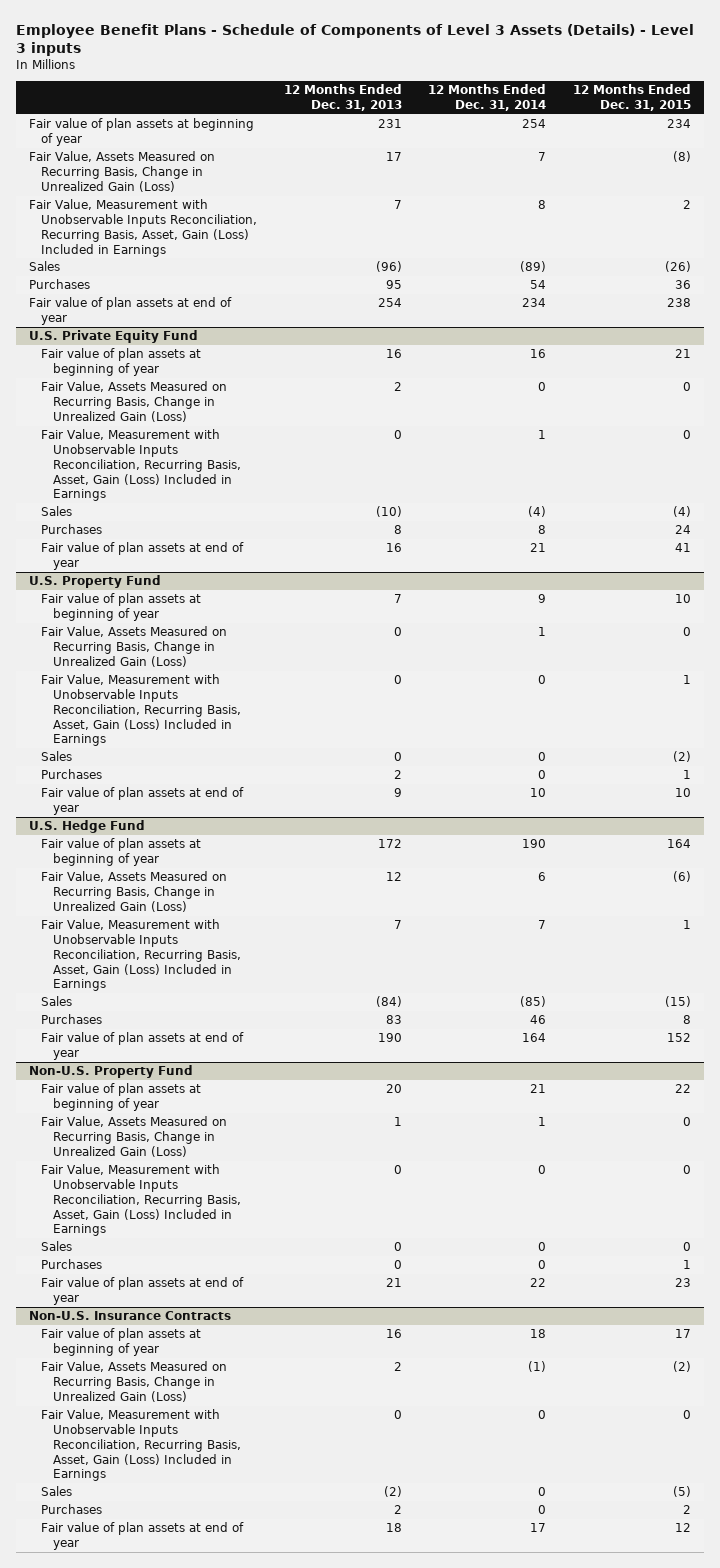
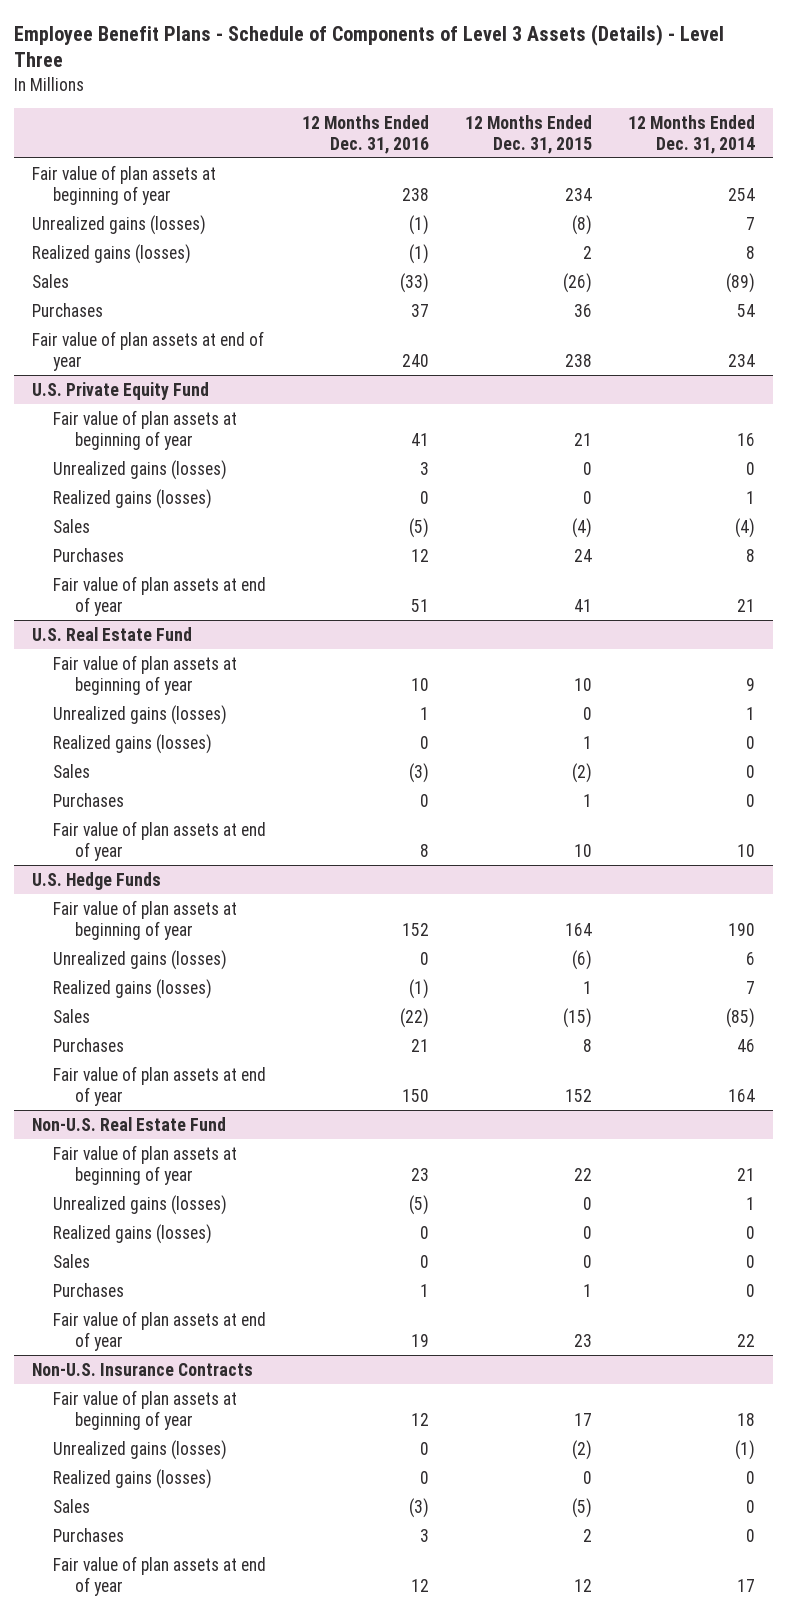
[16,23,695,57] Employee Benefit Plans - Schedule of Components of Level 3 Assets (Details) - Level 3 inputs -> [13,23,724,68] Employee Benefit Plans - Schedule of Components of Level 3 Assets (Details) - Level Three
[283,84,402,112] 12 Months Ended Dec. 31, 2013 -> none
none -> [302,114,430,154] 12 Months Ended Dec. 31, 2016
[29,151,216,192] Fair Value, Assets Measured on Recurring Basis, Change in Unrealized Gain (Loss) -> [31,214,206,235] Unrealized gains (losses)
[29,199,258,257] Fair Value, Measurement with Unobservable Inputs Reconciliation, Recurring Basis, Asset, Gain (Loss) Included in Earnings -> [31,243,191,264] Realized gains (losses)
[41,381,228,422] Fair Value, Assets Measured on Recurring Basis, Change in Unrealized Gain (Loss) -> [53,459,228,480] Unrealized gains (losses)
[41,429,242,502] Fair Value, Measurement with Unobservable Inputs Reconciliation, Recurring Basis, Asset, Gain (Loss) Included in Earnings -> [53,488,213,509] Realized gains (losses)
[29,575,162,589] U.S. Property Fund -> [31,626,192,641] U.S. Real Estate Fund
[41,626,228,667] Fair Value, Assets Measured on Recurring Basis, Change in Unrealized Gain (Loss) -> [53,704,228,725] Unrealized gains (losses)
[41,674,242,747] Fair Value, Measurement with Unobservable Inputs Reconciliation, Recurring Basis, Asset, Gain (Loss) Included in Earnings -> [53,733,213,754] Realized gains (losses)
[29,820,146,834] U.S. Hedge Fund -> [31,871,161,890] U.S. Hedge Funds
[41,871,228,912] Fair Value, Assets Measured on Recurring Basis, Change in Unrealized Gain (Loss) -> [53,949,228,970] Unrealized gains (losses)
[41,919,242,992] Fair Value, Measurement with Unobservable Inputs Reconciliation, Recurring Basis, Asset, Gain (Loss) Included in Earnings -> [53,978,213,999] Realized gains (losses)
[29,1065,194,1079] Non-U.S. Property Fund -> [31,1116,226,1131] Non-U.S. Real Estate Fund
[41,1116,228,1157] Fair Value, Assets Measured on Recurring Basis, Change in Unrealized Gain (Loss) -> [53,1194,228,1215] Unrealized gains (losses)
[41,1164,242,1237] Fair Value, Measurement with Unobservable Inputs Reconciliation, Recurring Basis, Asset, Gain (Loss) Included in Earnings -> [53,1223,213,1244] Realized gains (losses)
[41,1361,228,1402] Fair Value, Assets Measured on Recurring Basis, Change in Unrealized Gain (Loss) -> [53,1439,228,1460] Unrealized gains (losses)
[41,1409,242,1482] Fair Value, Measurement with Unobservable Inputs Reconciliation, Recurring Basis, Asset, Gain (Loss) Included in Earnings -> [53,1468,213,1489] Realized gains (losses)

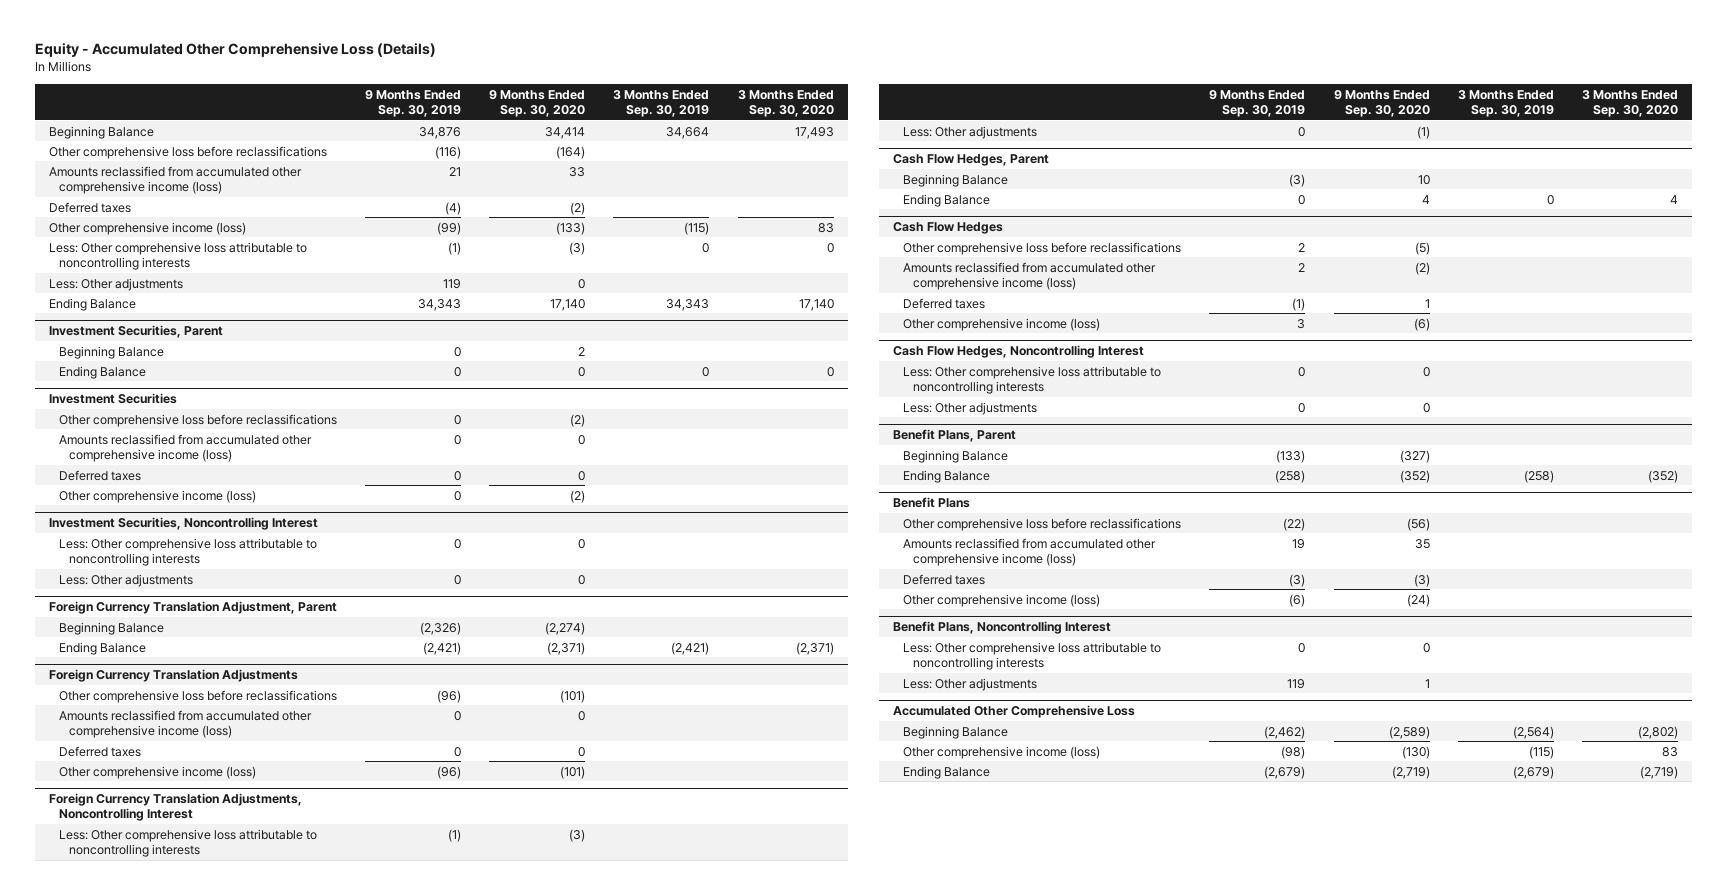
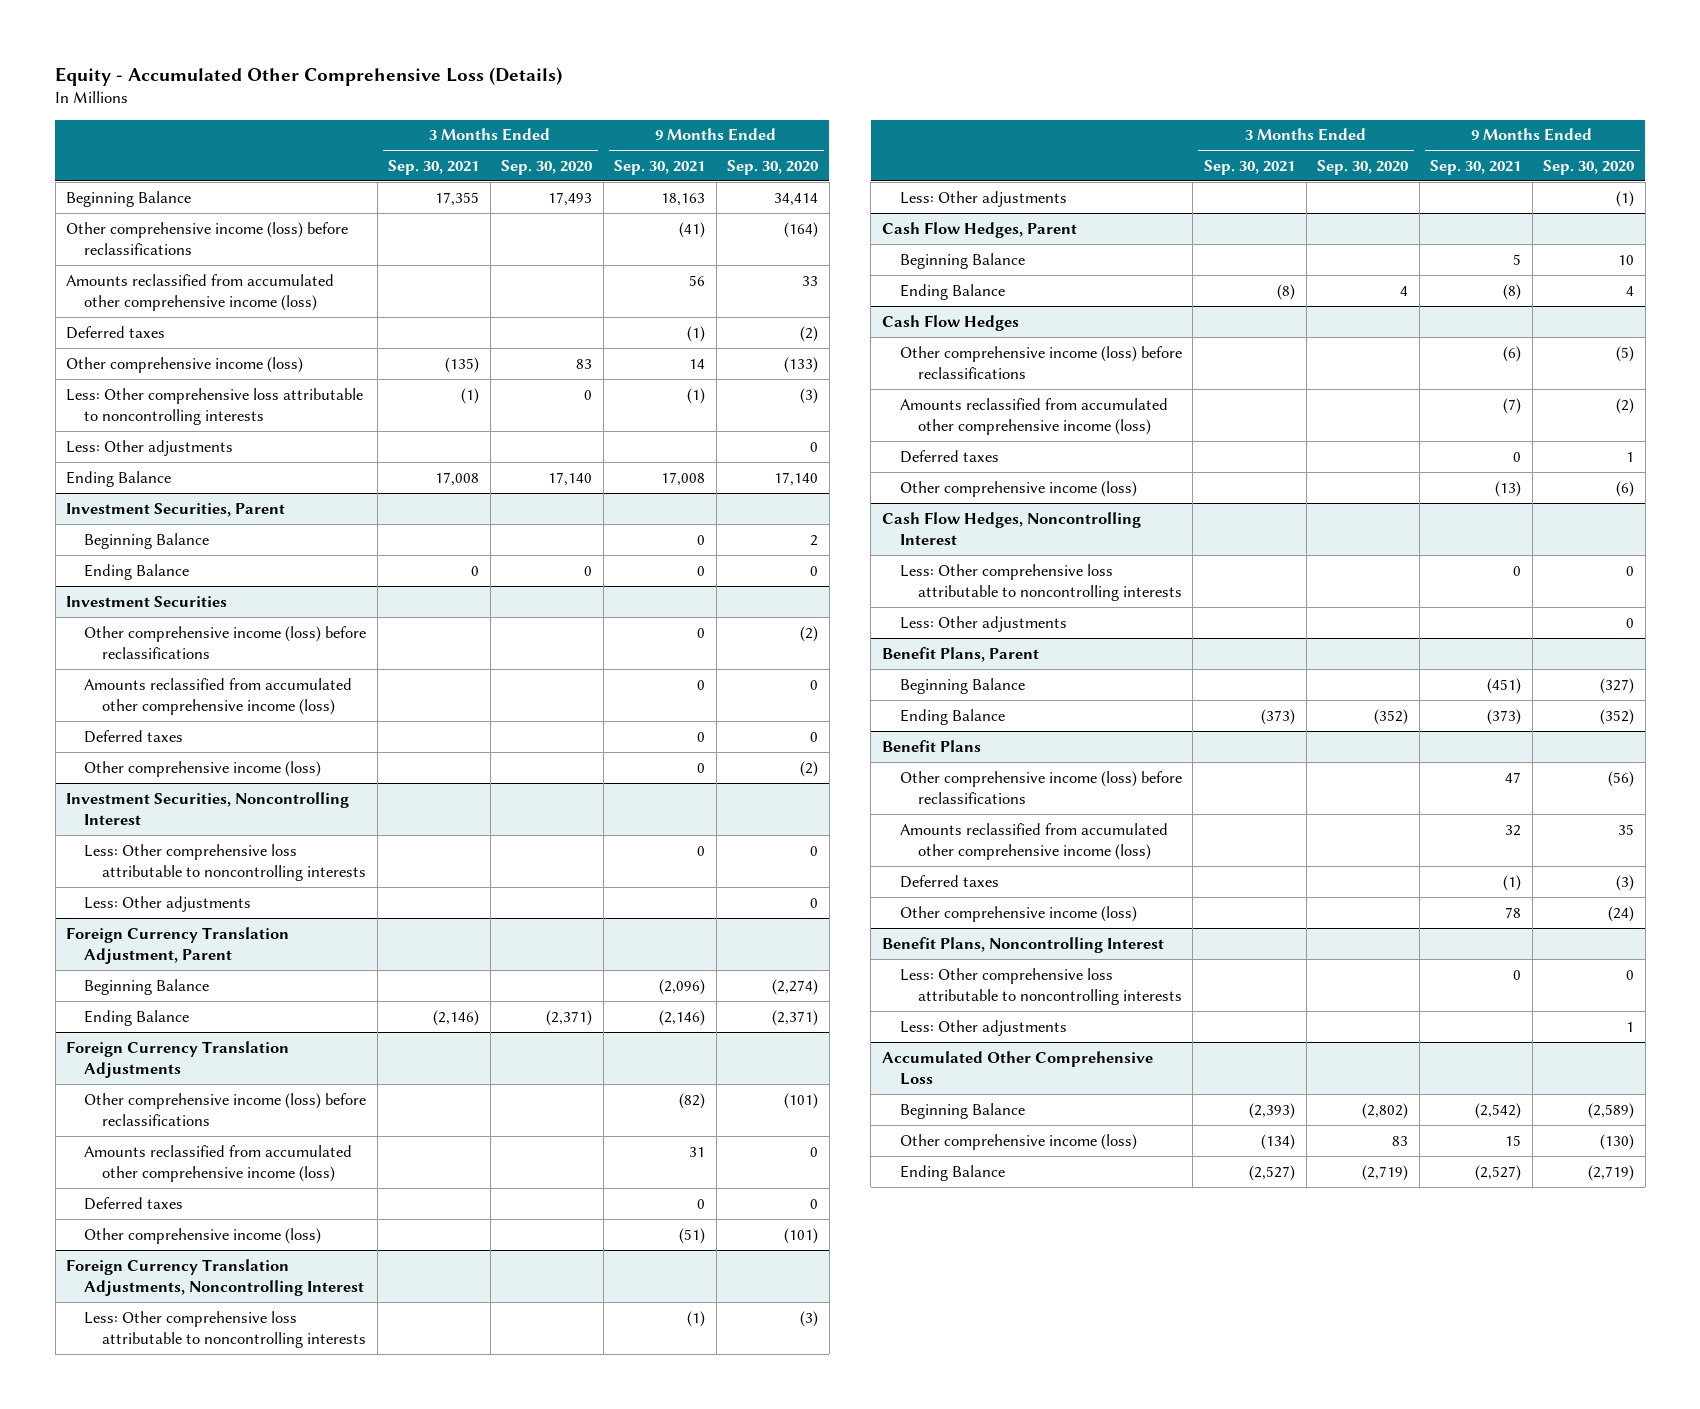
[365,89,462,117] 9 Months Ended Sep. 30, 2019 -> none
[613,89,710,117] 3 Months Ended Sep. 30, 2019 -> none
none -> [388,159,480,175] Sep. 30, 2021
none -> [614,159,706,175] Sep. 30, 2021
[48,145,327,159] Other comprehensive loss before reclassifications -> [66,221,349,255] Other comprehensive income (loss) before reclassifications
[59,413,338,427] Other comprehensive loss before reclassifications -> [84,625,367,659] Other comprehensive income (loss) before reclassifications
[59,689,338,703] Other comprehensive loss before reclassifications -> [84,1092,367,1126] Other comprehensive income (loss) before reclassifications
[903,241,1182,255] Other comprehensive loss before reclassifications -> [899,345,1182,379] Other comprehensive income (loss) before reclassifications
[903,517,1182,531] Other comprehensive loss before reclassifications -> [899,770,1182,804] Other comprehensive income (loss) before reclassifications

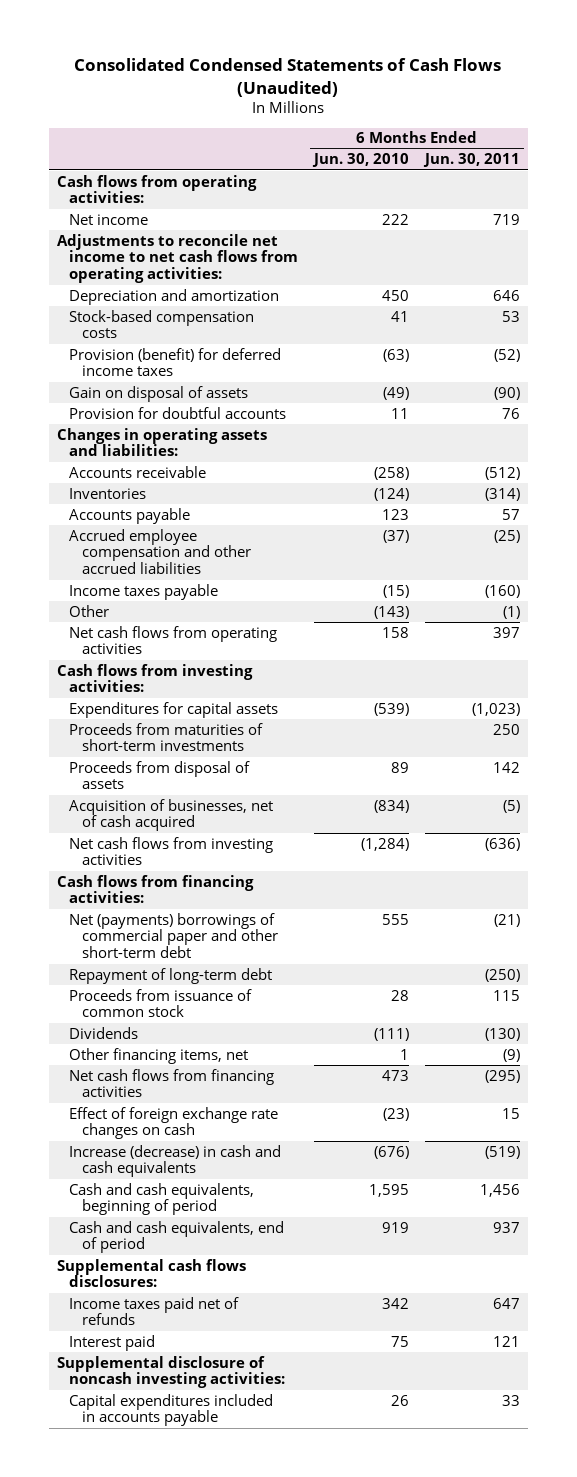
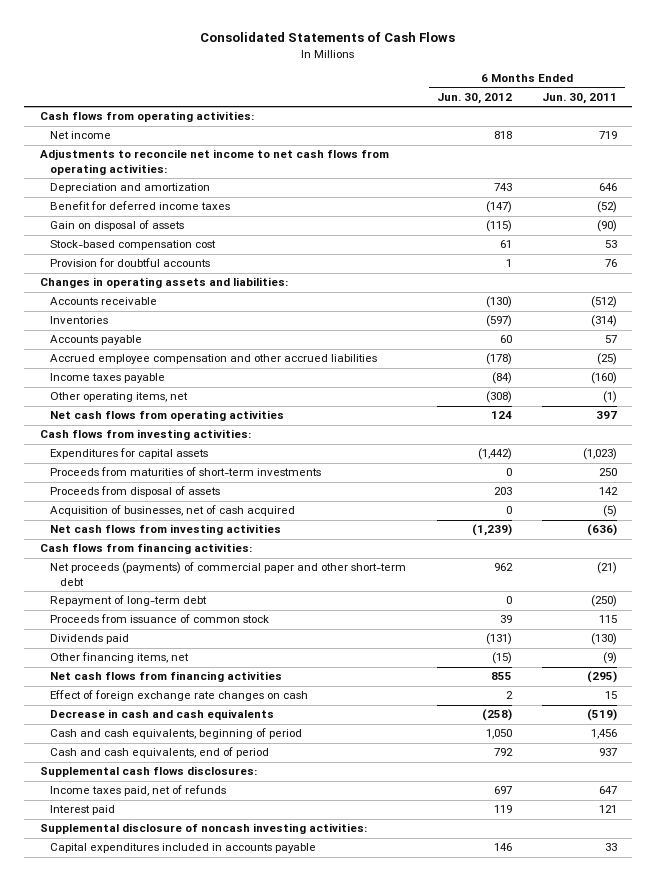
[74,58,502,97] Consolidated Condensed Statements of Cash Flows (Unaudited) -> [200,32,456,43] Consolidated Statements of Cash Flows
[312,153,410,168] Jun. 30, 2010 -> none
none -> [436,92,512,104] Jun. 30, 2012
[69,309,255,339] Stock-based compensation costs -> none
[69,347,282,377] Provision (benefit) for deferred income taxes -> [49,201,230,211] Benefit for deferred income taxes
none -> [49,240,216,251] Stock-based compensation cost
[69,604,110,617] Other -> [49,392,188,403] Other operating items, net
[69,912,278,959] Net (payments) borrowings of commercial paper and other short-term debt -> [49,562,406,586] Net proceeds (payments) of commercial paper and other short-term debt
[69,1026,139,1039] Dividends -> [49,634,129,645] Dividends paid
[69,1144,282,1178] Increase (decrease) in cash and cash equivalents -> [49,709,274,721] Decrease in cash and cash equivalents
[69,1296,240,1326] Income taxes paid net of refunds -> [49,785,226,797] Income taxes paid, net of refunds

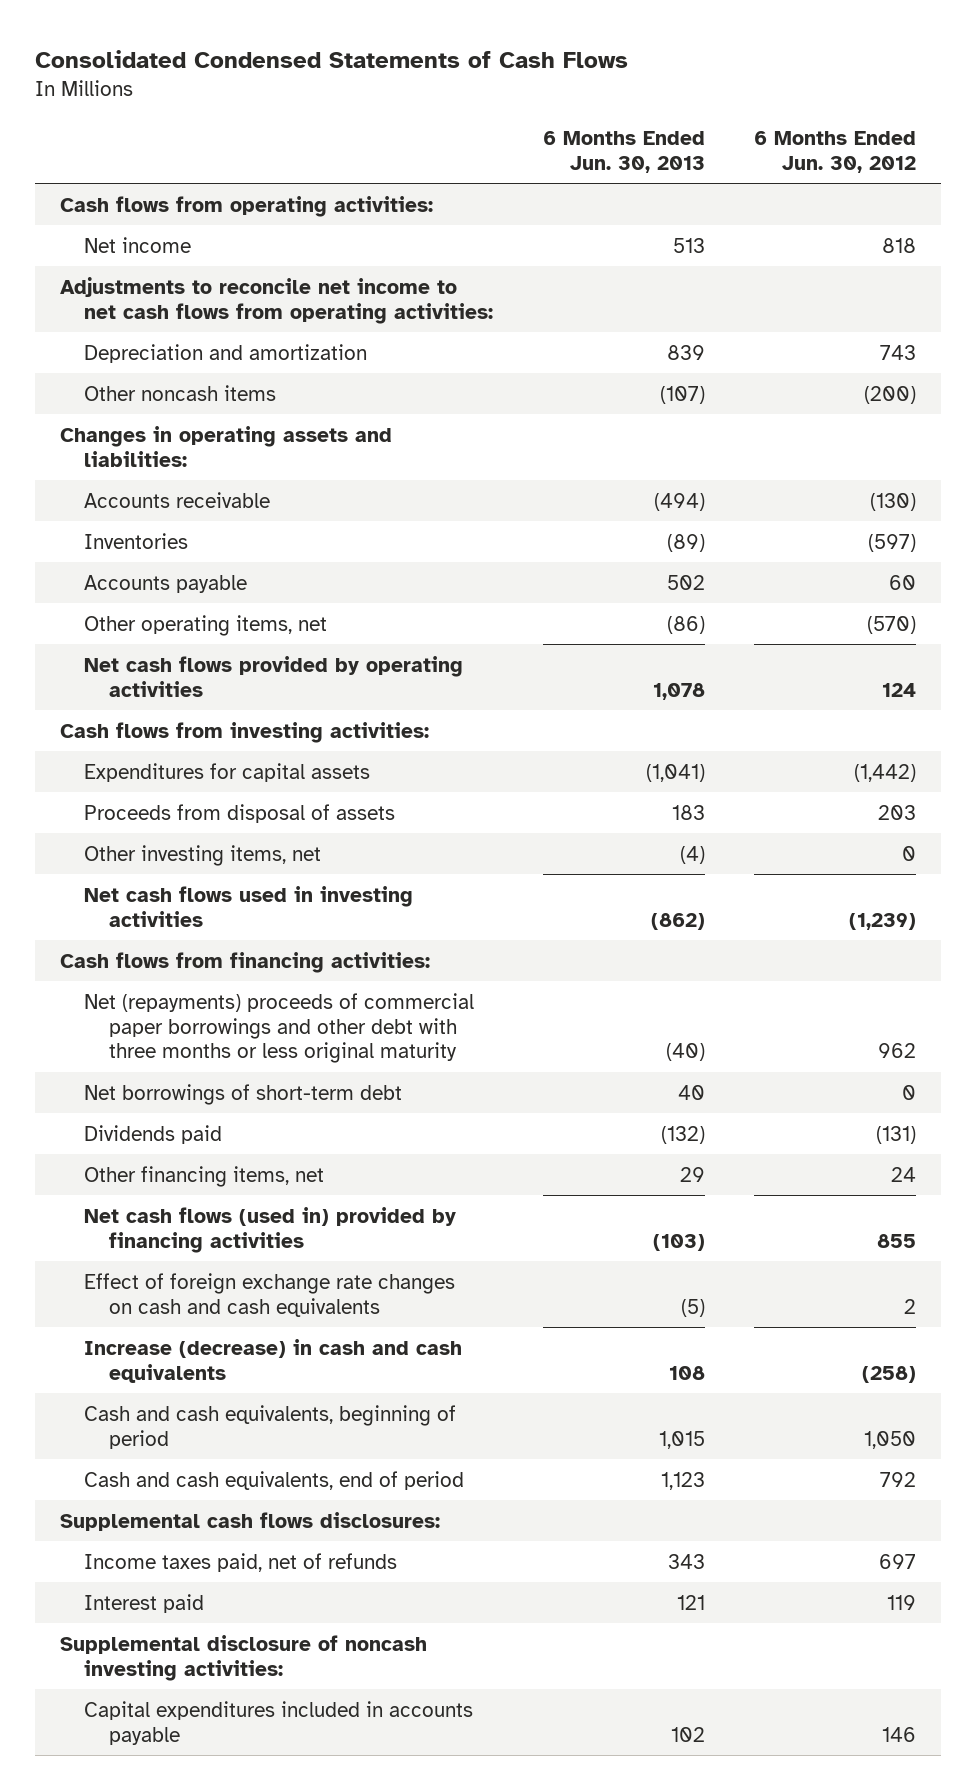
[200,32,456,43] Consolidated Statements of Cash Flows -> [35,49,629,68] Consolidated Condensed Statements of Cash Flows
[542,92,618,104] Jun. 30, 2011 -> none
none -> [542,131,705,173] 6 Months Ended Jun. 30, 2013
[49,201,230,211] Benefit for deferred income taxes -> none
[49,220,184,232] Gain on disposal of assets -> none
[49,240,216,251] Stock-based compensation cost -> none
[49,258,210,268] Provision for doubtful accounts -> none
none -> [84,384,277,401] Other noncash items
[49,354,377,365] Accrued employee compensation and other accrued liabilities -> none
[49,373,165,384] Income taxes payable -> none
[485,391,512,404] (308) -> [867,615,917,634] (570)
[49,410,284,422] Net cash flows from operating activities -> [84,655,464,697] Net cash flows provided by operating activities
[49,467,321,477] Proceeds from maturities of short-term investments -> none
[49,505,295,517] Acquisition of businesses, net of cash acquired -> none
none -> [84,844,322,866] Other investing items, net
[49,524,281,536] Net cash flows from investing activities -> [84,885,414,927] Net cash flows used in investing activities
[49,595,207,607] Repayment of long-term debt -> none
[49,614,269,624] Proceeds from issuance of common stock -> none
none -> [84,992,475,1064] Net (repayments) proceeds of commercial paper borrowings and other debt with three months or less original maturity
[49,562,406,586] Net proceeds (payments) of commercial paper and other short-term debt -> [84,1083,403,1105] Net borrowings of short-term debt
[493,563,513,572] 962 -> [902,1084,917,1100] 0
[491,652,512,665] (15) -> [891,1166,917,1182] 24
[49,671,282,683] Net cash flows from financing activities -> [84,1206,457,1253] Net cash flows (used in) provided by financing activities
[49,690,308,702] Effect of foreign exchange rate changes on cash -> [84,1272,456,1317] Effect of foreign exchange rate changes on cash and cash equivalents
[49,709,274,721] Decrease in cash and cash equivalents -> [84,1338,463,1383] Increase (decrease) in cash and cash equivalents

